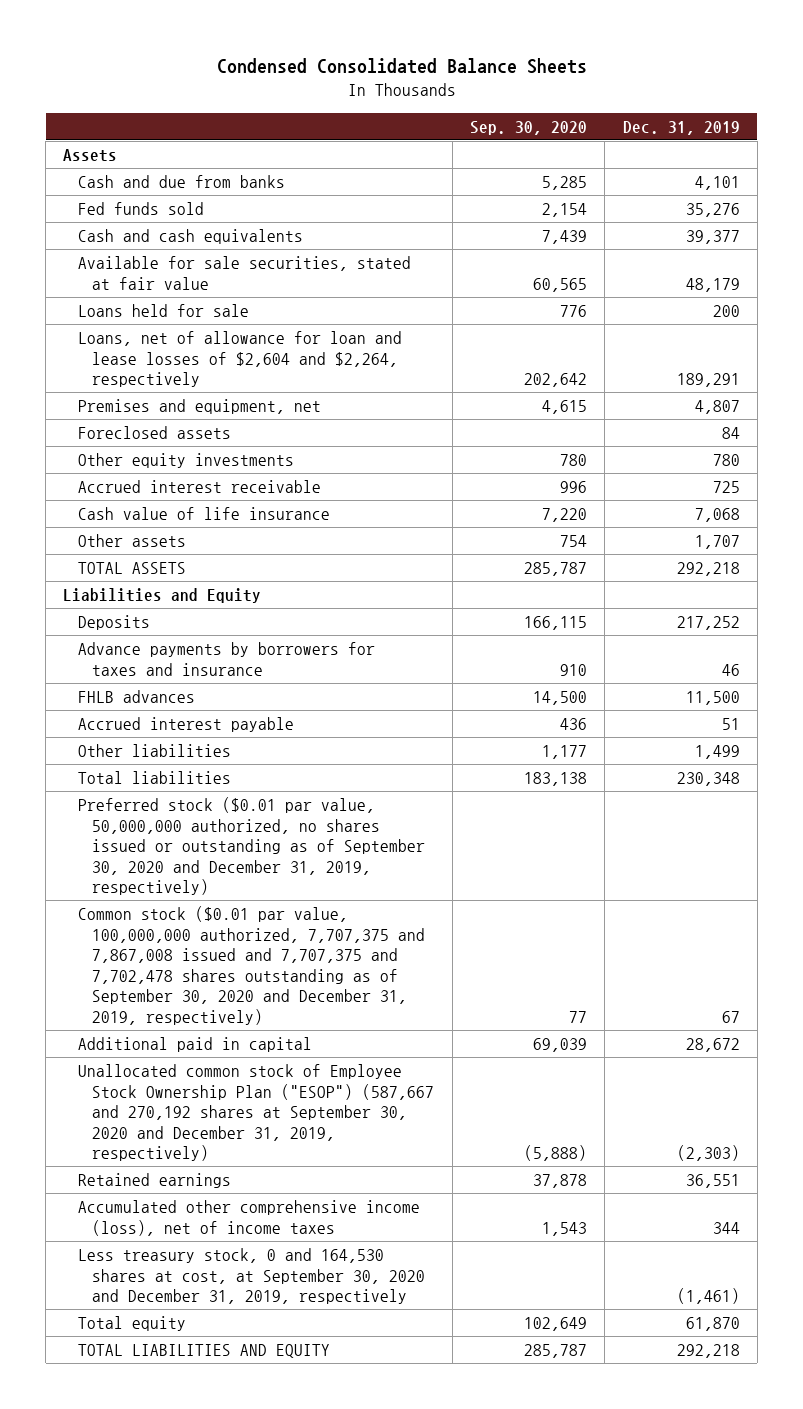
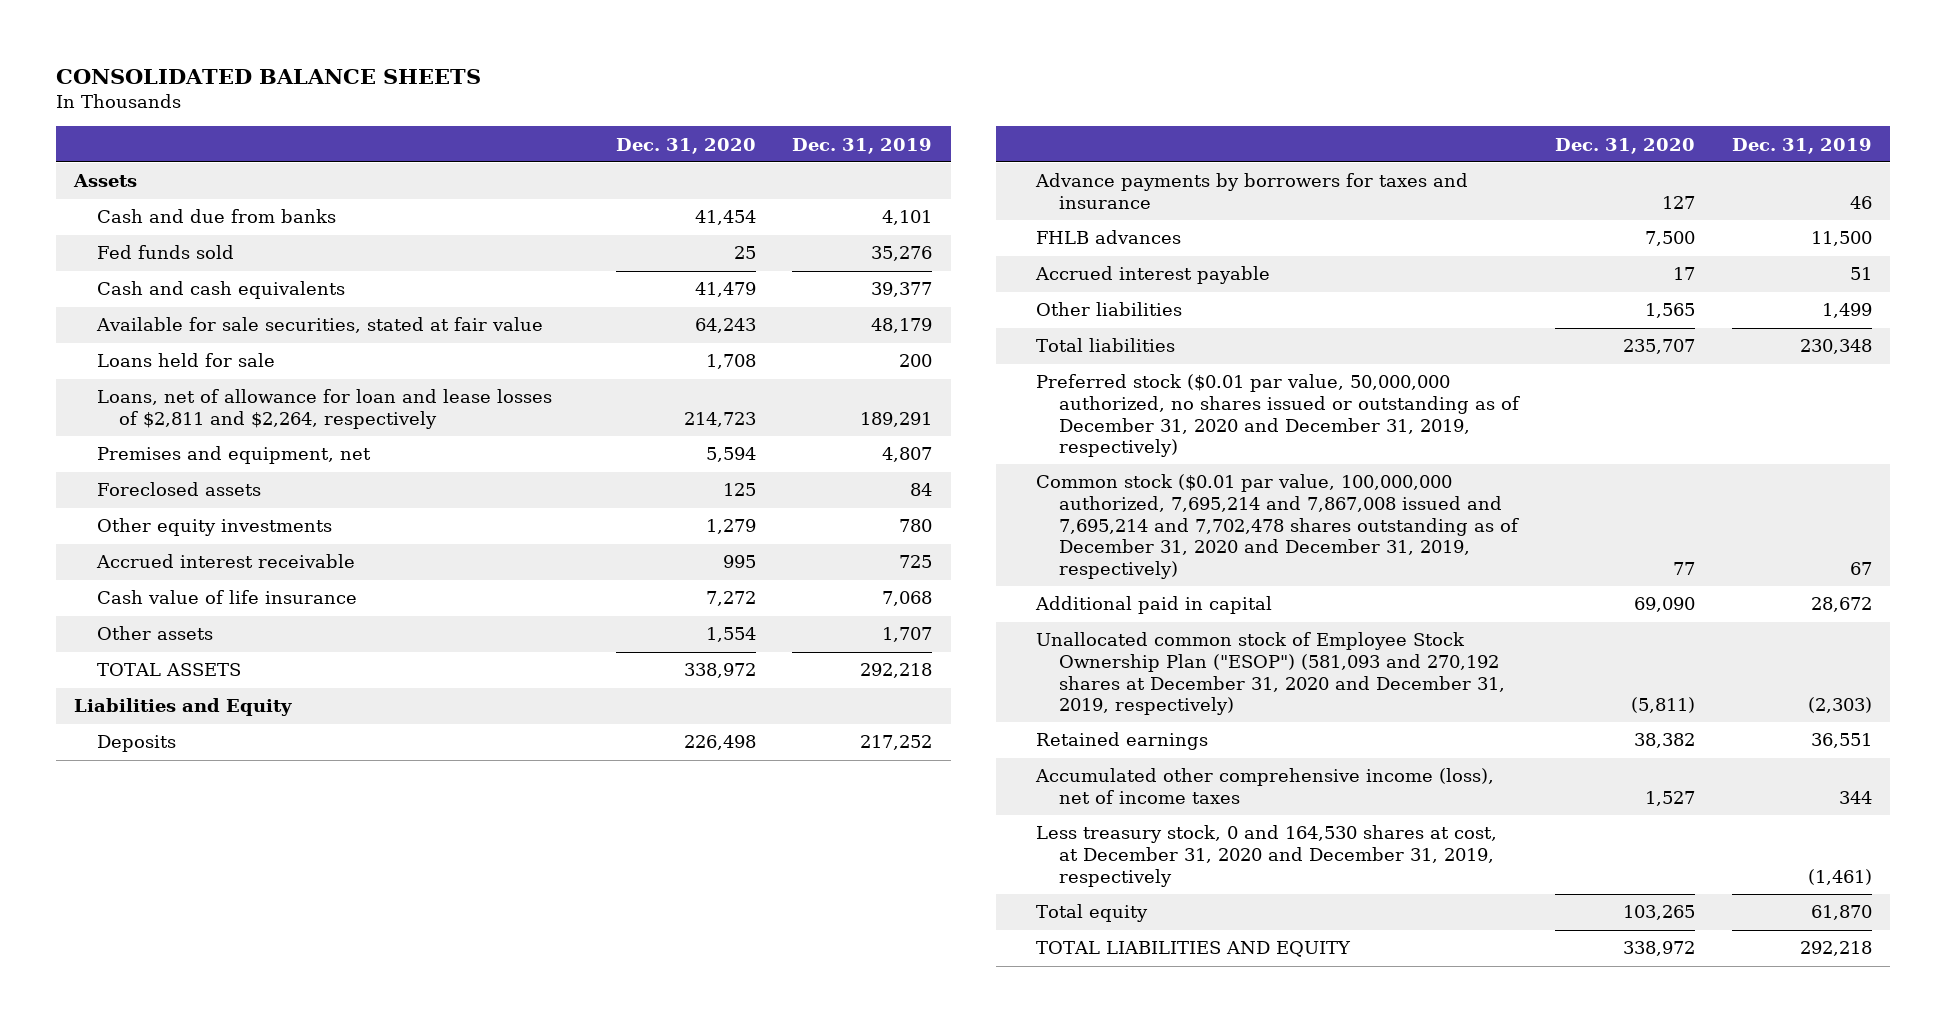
[216,58,587,75] Condensed Consolidated Balance Sheets -> [56,69,482,85] CONSOLIDATED BALANCE SHEETS
[469,120,587,135] Sep. 30, 2020 -> none
none -> [615,137,756,154] Dec. 31, 2020
[77,331,402,388] Loans, net of allowance for loan and lease losses of $2,604 and $2,264, respectively -> [96,389,552,429] Loans, net of allowance for loan and lease losses of $2,811 and $2,264, respectively
[77,797,426,896] Preferred stock ($0.01 par value, 50,000,000 authorized, no shares issued or outstanding as of September 30, 2020 and December 31, 2019, respectively) -> [1036,374,1520,458] Preferred stock ($0.01 par value, 50,000,000 authorized, no shares issued or outstanding as of December 31, 2020 and December 31, 2019, respectively)
[77,906,426,1025] Common stock ($0.01 par value, 100,000,000 authorized, 7,707,375 and 7,867,008 issued and 7,707,375 and 7,702,478 shares outstanding as of September 30, 2020 and December 31, 2019, respectively) -> [1036,474,1519,579] Common stock ($0.01 par value, 100,000,000 authorized, 7,695,214 and 7,867,008 issued and 7,695,214 and 7,702,478 shares outstanding as of December 31, 2020 and December 31, 2019, respectively)
[77,1064,435,1162] Unallocated common stock of Employee Stock Ownership Plan ("ESOP") (587,667 and 270,192 shares at September 30, 2020 and December 31, 2019, respectively) -> [1036,632,1505,716] Unallocated common stock of Employee Stock Ownership Plan ("ESOP") (581,093 and 270,192 shares at December 31, 2020 and December 31, 2019, respectively)
[77,1248,426,1305] Less treasury stock, 0 and 164,530 shares at cost, at September 30, 2020 and December 31, 2019, respectively -> [1036,825,1498,887] Less treasury stock, 0 and 164,530 shares at cost, at December 31, 2020 and December 31, 2019, respectively

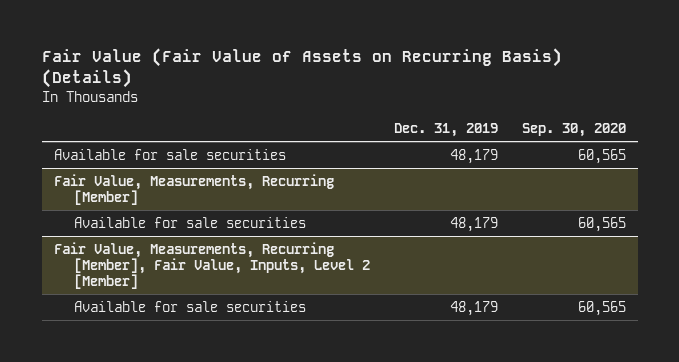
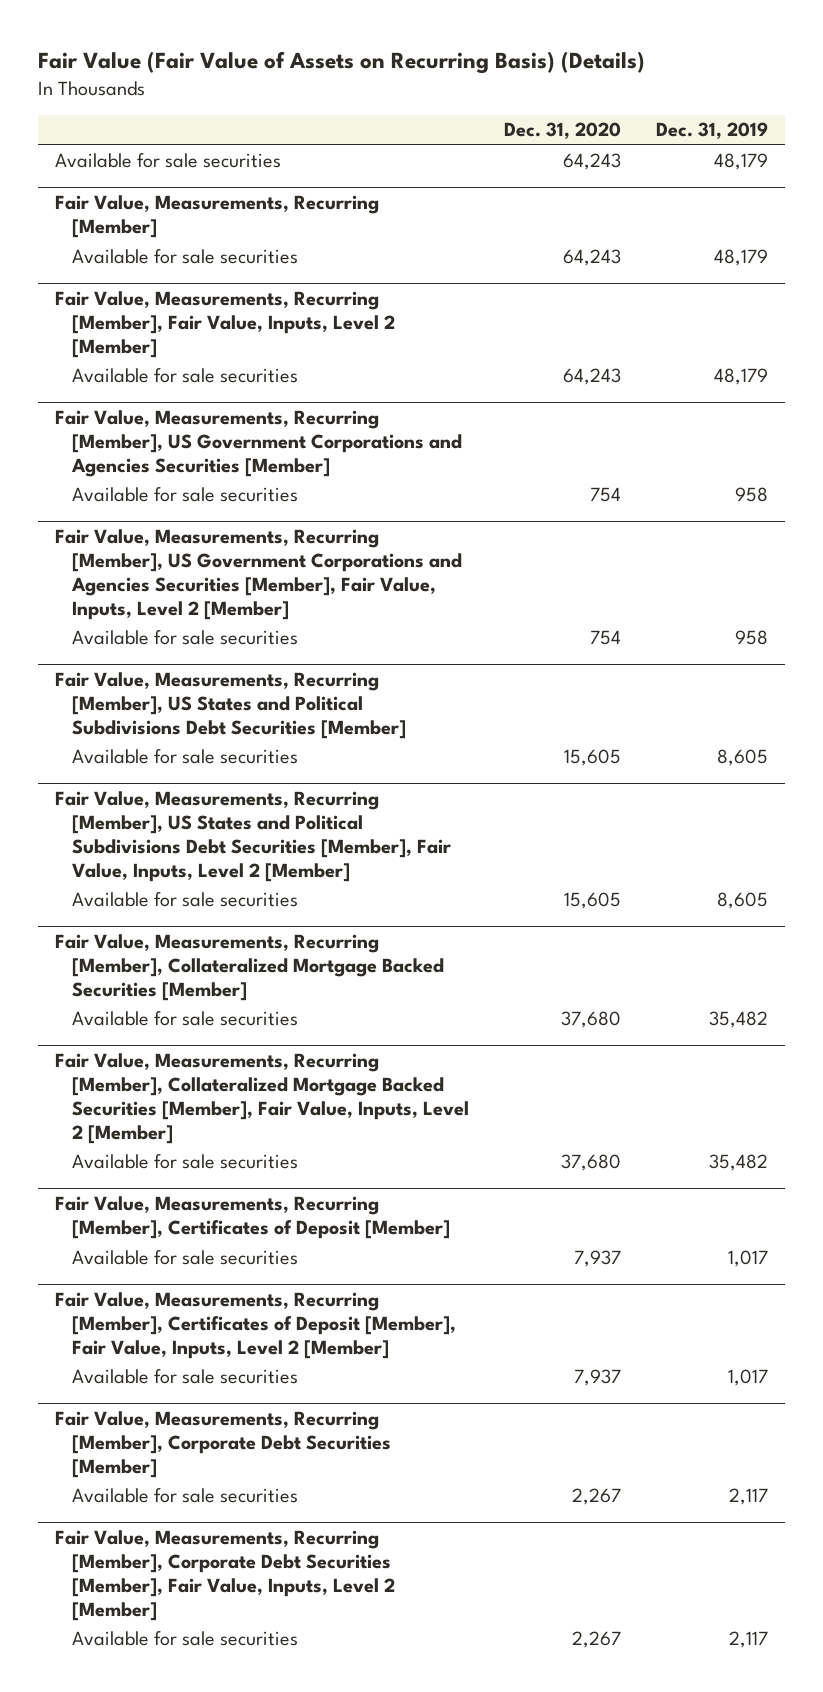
[521,122,626,137] Sep. 30, 2020 -> none
none -> [503,122,621,140] Dec. 31, 2020
none -> [55,410,463,478] Fair Value, Measurements, Recurring [Member], US Government Corporations and Agencies Securities [Member]
none -> [72,487,299,503] Available for sale securities
none -> [55,529,463,620] Fair Value, Measurements, Recurring [Member], US Government Corporations and Agencies Securities [Member], Fair Value, Inputs, Level 2 [Member]
none -> [72,630,299,646] Available for sale securities
none -> [55,672,407,740] Fair Value, Measurements, Recurring [Member], US States and Political Subdivisions Debt Securities [Member]
none -> [72,749,299,765] Available for sale securities
none -> [55,791,452,882] Fair Value, Measurements, Recurring [Member], US States and Political Subdivisions Debt Securities [Member], Fair Value, Inputs, Level 2 [Member]
none -> [72,892,299,908] Available for sale securities
none -> [55,934,445,1002] Fair Value, Measurements, Recurring [Member], Collateralized Mortgage Backed Securities [Member]
none -> [72,1011,299,1027] Available for sale securities
none -> [55,1053,470,1144] Fair Value, Measurements, Recurring [Member], Collateralized Mortgage Backed Securities [Member], Fair Value, Inputs, Level 2 [Member]
none -> [72,1154,299,1170] Available for sale securities
none -> [55,1196,451,1240] Fair Value, Measurements, Recurring [Member], Certificates of Deposit [Member]
none -> [72,1250,299,1266] Available for sale securities
none -> [55,1292,457,1360] Fair Value, Measurements, Recurring [Member], Certificates of Deposit [Member], Fair Value, Inputs, Level 2 [Member]
none -> [72,1369,299,1385] Available for sale securities
none -> [55,1411,392,1479] Fair Value, Measurements, Recurring [Member], Corporate Debt Securities [Member]
none -> [72,1488,299,1504] Available for sale securities
none -> [55,1530,396,1621] Fair Value, Measurements, Recurring [Member], Corporate Debt Securities [Member], Fair Value, Inputs, Level 2 [Member]
none -> [72,1631,299,1647] Available for sale securities

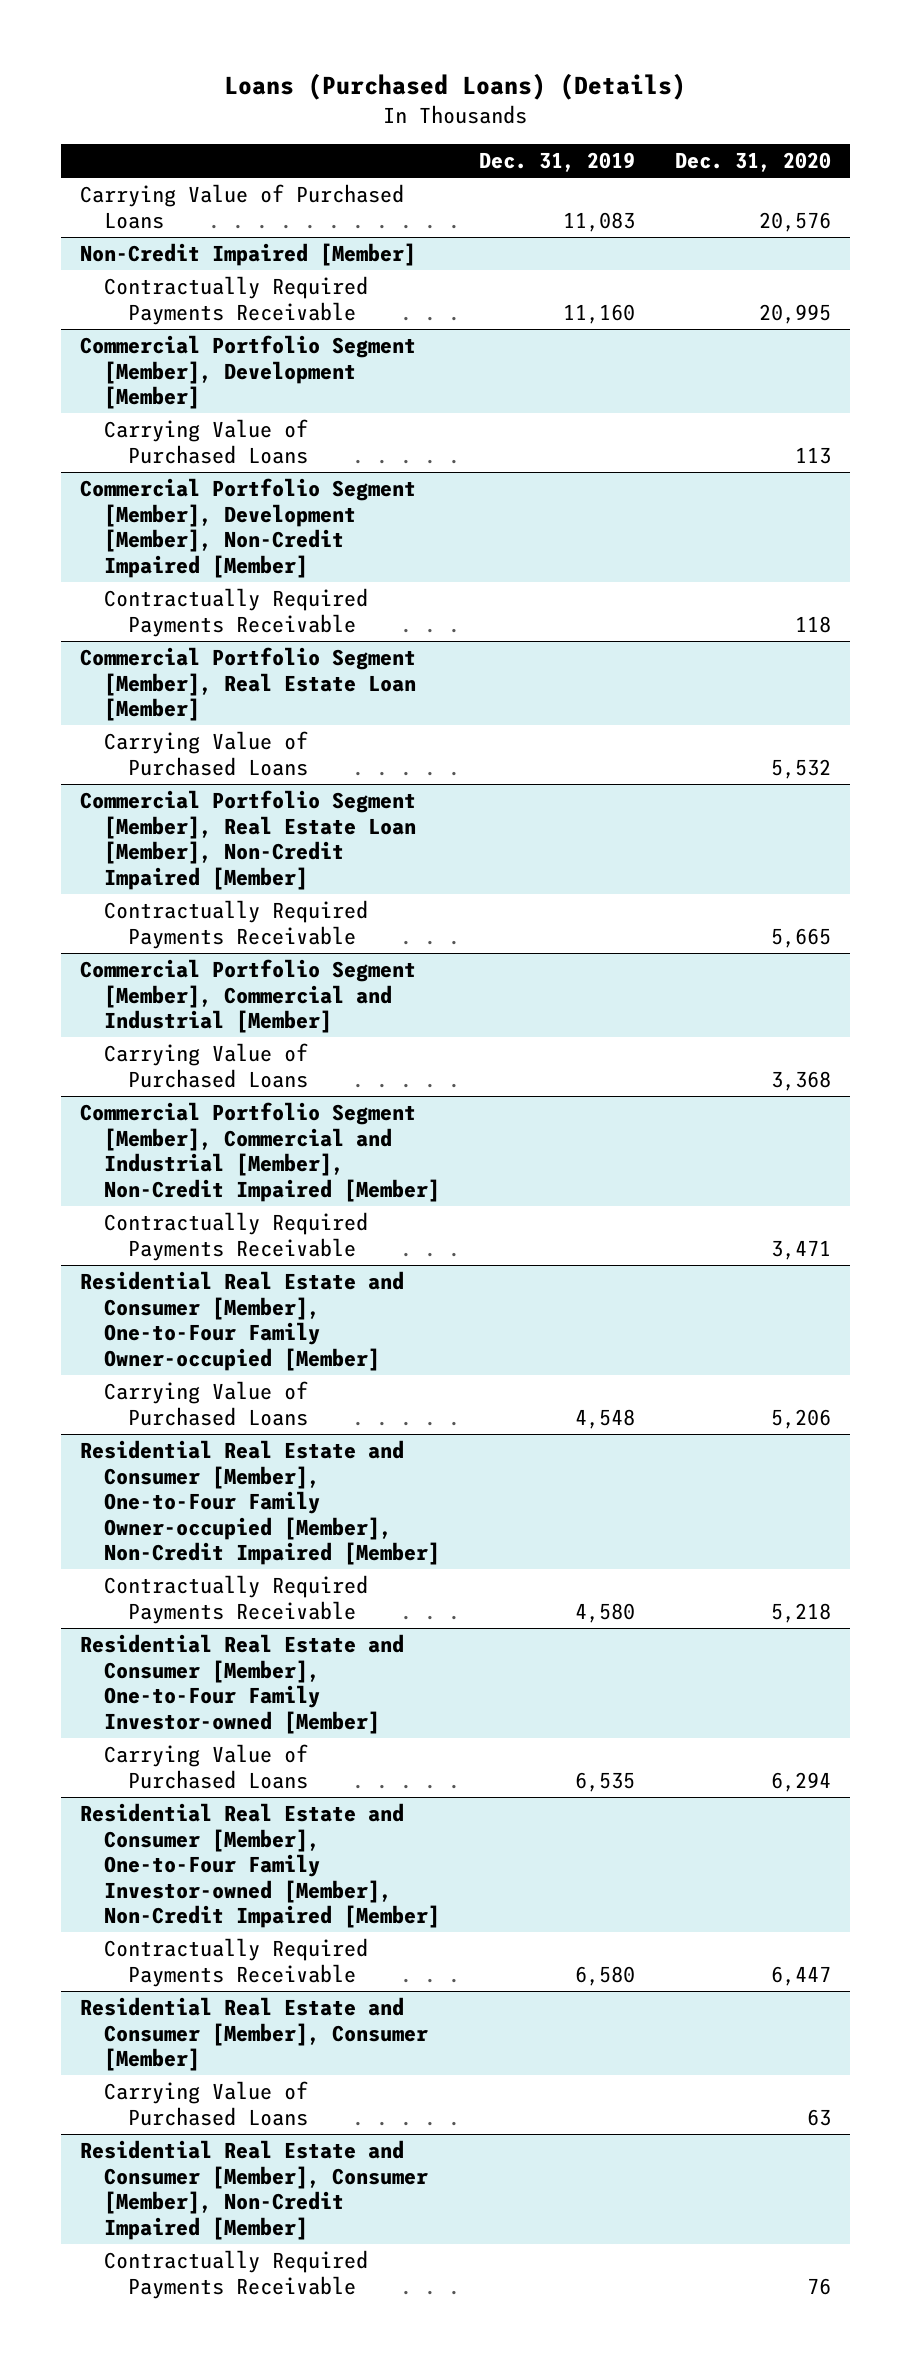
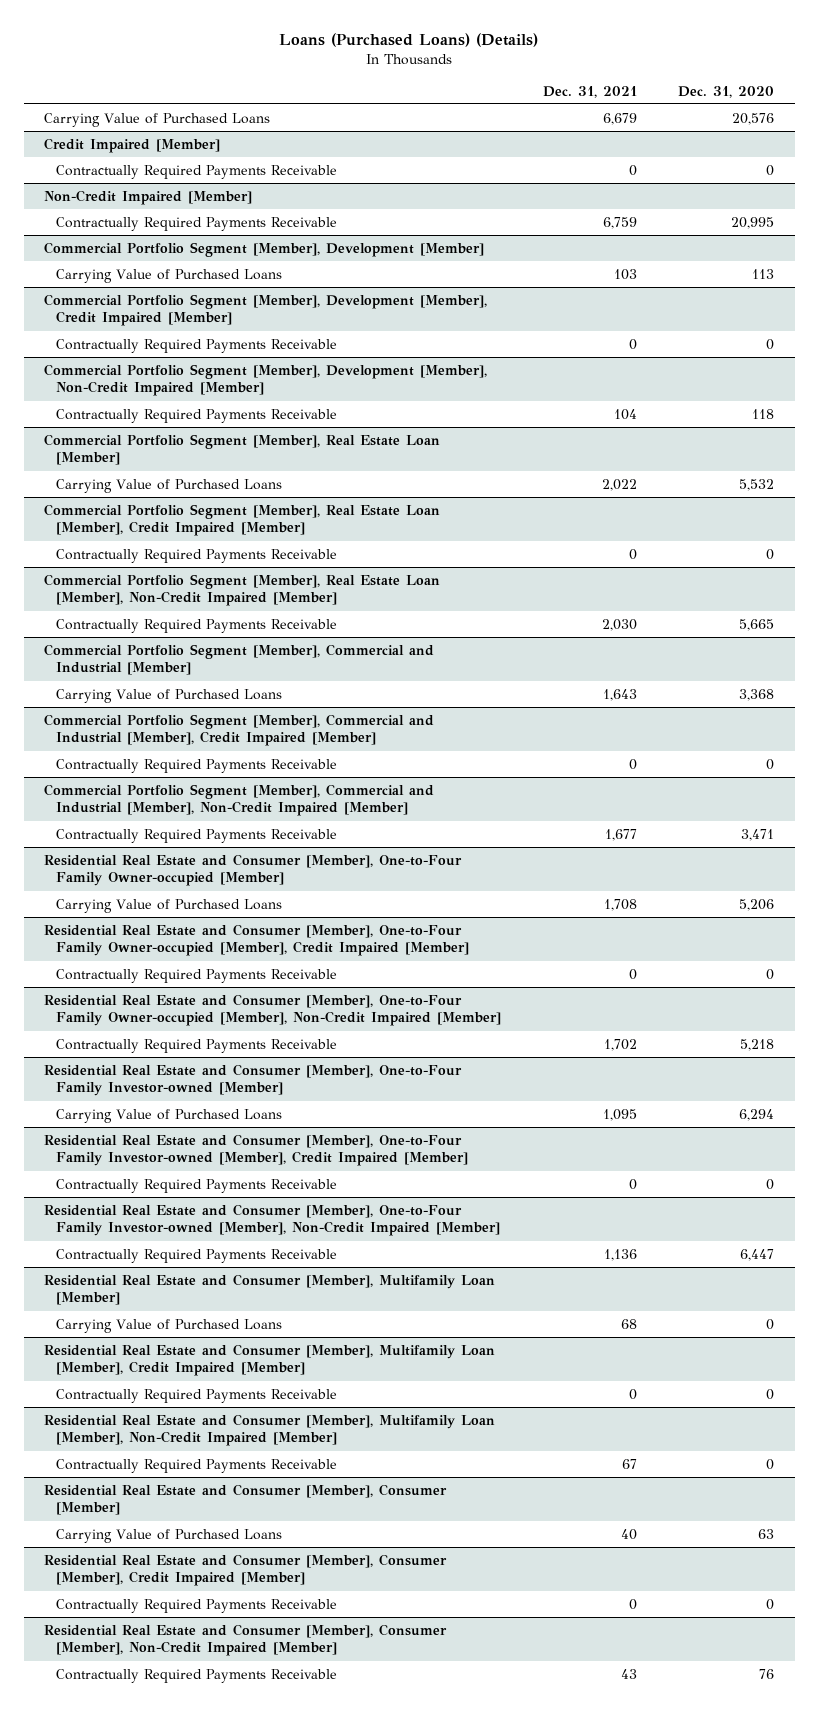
[479,152,636,173] Dec. 31, 2019 -> none
none -> [542,85,637,98] Dec. 31, 2021
none -> [44,137,221,153] Credit Impaired [Member]
none -> [56,164,338,179] Contractually Required Payments Receivable
none -> [44,293,488,327] Commercial Portfolio Segment [Member], Development [Member], Credit Impaired [Member]
none -> [56,338,338,353] Contractually Required Payments Receivable
none -> [44,503,441,537] Commercial Portfolio Segment [Member], Real Estate Loan [Member], Credit Impaired [Member]
none -> [56,548,338,563] Contractually Required Payments Receivable
none -> [44,713,435,747] Commercial Portfolio Segment [Member], Commercial and Industrial [Member], Credit Impaired [Member]
none -> [56,758,338,773] Contractually Required Payments Receivable
none -> [44,923,470,957] Residential Real Estate and Consumer [Member], One-to-Four Family Owner-occupied [Member], Credit Impaired [Member]
none -> [56,968,338,983] Contractually Required Payments Receivable
none -> [44,1133,469,1167] Residential Real Estate and Consumer [Member], One-to-Four Family Investor-owned [Member], Credit Impaired [Member]
none -> [56,1178,338,1193] Contractually Required Payments Receivable
none -> [44,1273,496,1306] Residential Real Estate and Consumer [Member], Multifamily Loan [Member]
none -> [56,1318,283,1333] Carrying Value of Purchased Loans
none -> [44,1343,496,1377] Residential Real Estate and Consumer [Member], Multifamily Loan [Member], Credit Impaired [Member]
none -> [56,1388,338,1403] Contractually Required Payments Receivable
none -> [44,1413,496,1447] Residential Real Estate and Consumer [Member], Multifamily Loan [Member], Non-Credit Impaired [Member]
none -> [56,1458,338,1473] Contractually Required Payments Receivable
none -> [44,1553,448,1587] Residential Real Estate and Consumer [Member], Consumer [Member], Credit Impaired [Member]
none -> [56,1598,338,1613] Contractually Required Payments Receivable

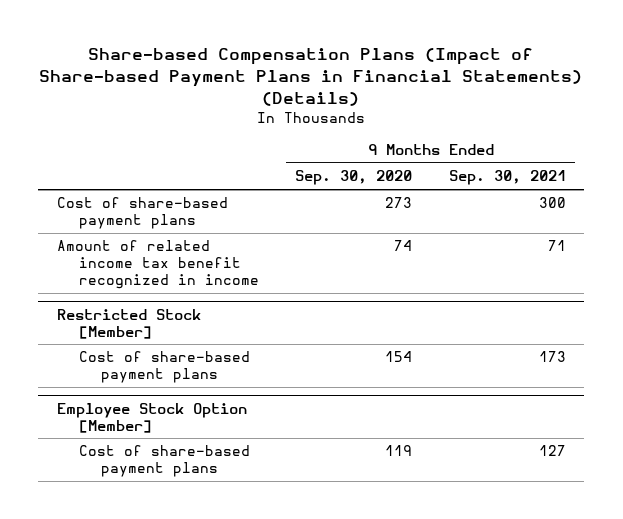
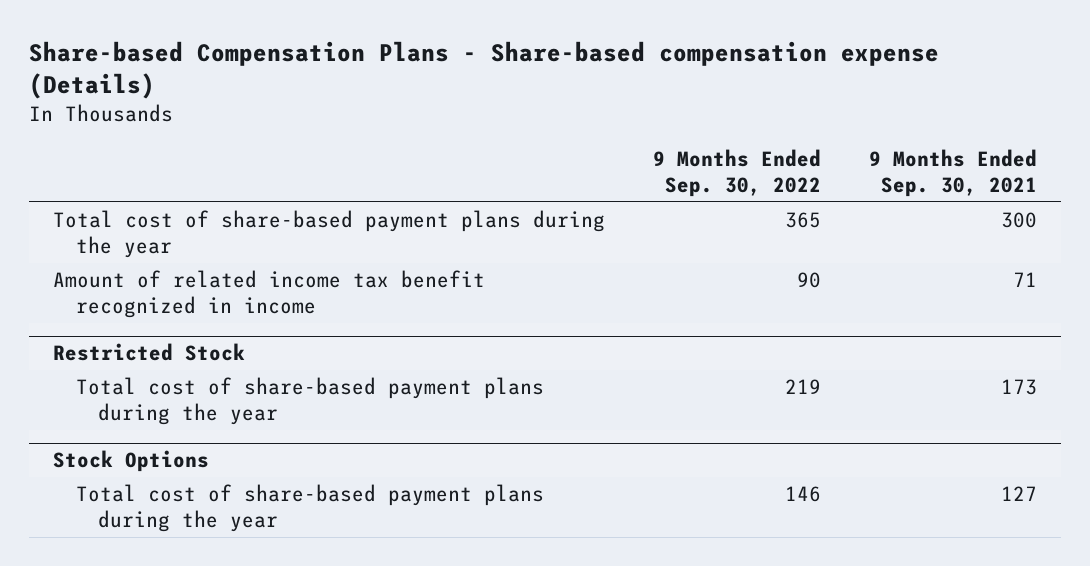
[39,48,583,106] Share-based Compensation Plans (Impact of Share-based Payment Plans in Financial Statements) (Details) -> [29,41,940,100] Share-based Compensation Plans - Share-based compensation expense (Details)
[295,170,413,186] Sep. 30, 2020 -> none
none -> [652,149,821,198] 9 Months Ended Sep. 30, 2022
[56,197,228,230] Cost of share-based payment plans -> [53,210,606,259] Total cost of share-based payment plans during the year
[56,308,201,339] Restricted Stock [Member] -> [53,343,246,362] Restricted Stock
[78,351,250,384] Cost of share-based payment plans -> [75,377,544,426] Total cost of share-based payment plans during the year
[56,402,247,433] Employee Stock Option [Member] -> [53,450,210,473] Stock Options
[78,445,250,478] Cost of share-based payment plans -> [75,484,544,533] Total cost of share-based payment plans during the year

